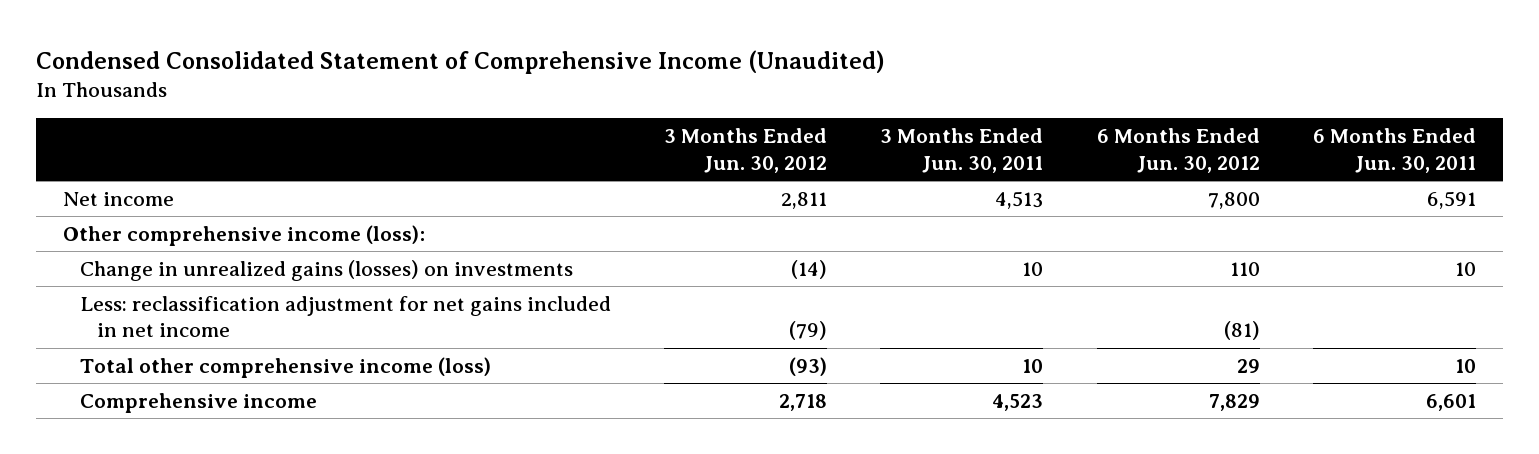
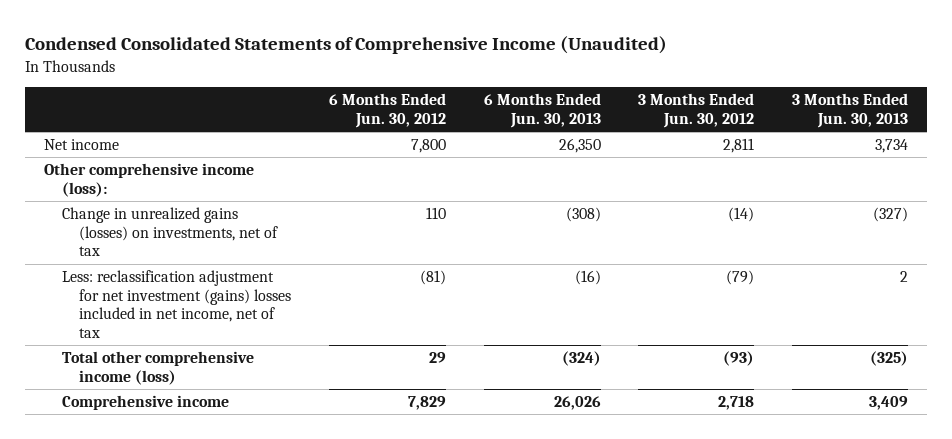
[36,49,886,74] Condensed Consolidated Statement of Comprehensive Income (Unaudited) -> [25,36,668,55] Condensed Consolidated Statements of Comprehensive Income (Unaudited)
[880,128,1044,173] 3 Months Ended Jun. 30, 2011 -> none
[1313,128,1477,173] 6 Months Ended Jun. 30, 2011 -> none
none -> [483,93,601,129] 6 Months Ended Jun. 30, 2013
none -> [792,93,909,129] 3 Months Ended Jun. 30, 2013
[79,259,573,281] Change in unrealized gains (losses) on investments -> [61,207,279,257] Change in unrealized gains (losses) on investments, net of tax
[79,295,611,338] Less: reclassification adjustment for net gains included in net income -> [61,270,292,339] Less: reclassification adjustment for net investment (gains) losses included in net income, net of tax

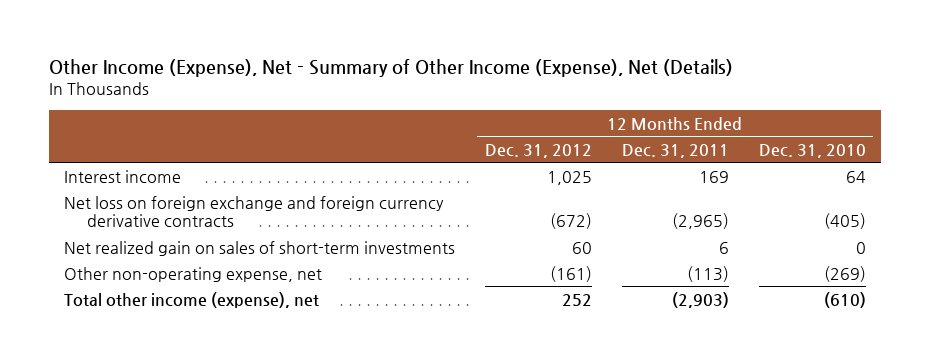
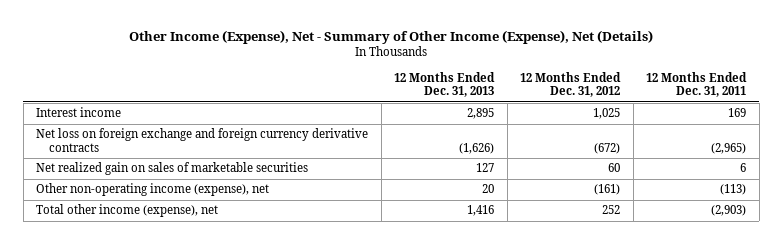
[758,143,866,158] Dec. 31, 2010 -> none
none -> [394,71,496,98] 12 Months Ended Dec. 31, 2013
[63,240,455,256] Net realized gain on sales of short-term investments -> [36,162,309,176] Net realized gain on sales of marketable securities
[63,266,322,282] Other non-operating expense, net -> [36,183,270,197] Other non-operating income (expense), net

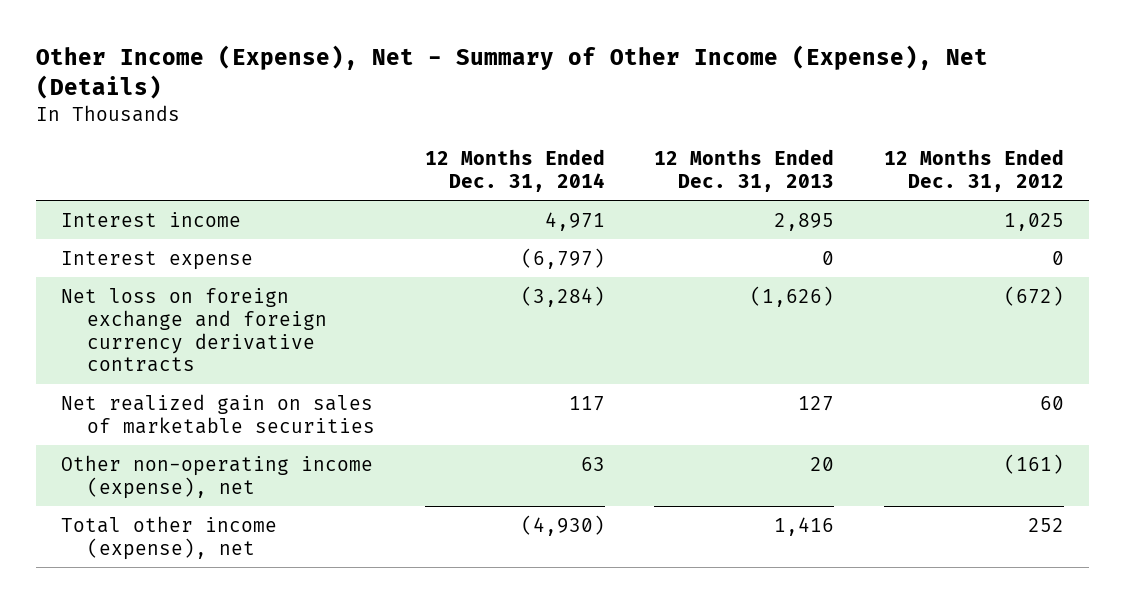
[646,71,748,98] 12 Months Ended Dec. 31, 2011 -> none
none -> [424,149,605,193] 12 Months Ended Dec. 31, 2014
none -> [60,250,253,270] Interest expense

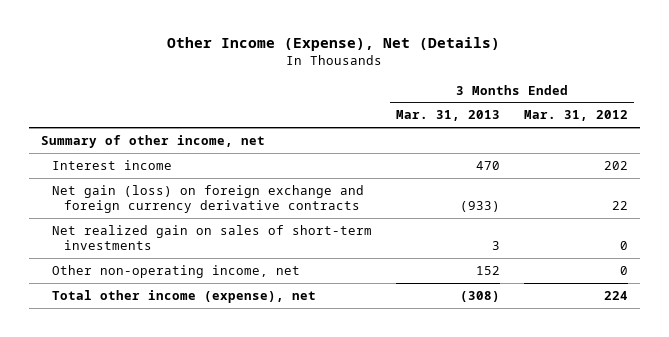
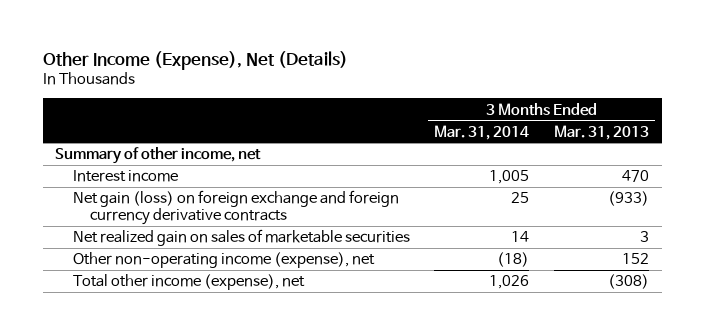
[523,110,628,122] Mar. 31, 2012 -> none
none -> [434,124,530,140] Mar. 31, 2014
[52,224,373,251] Net realized gain on sales of short-term investments -> [72,229,410,247] Net realized gain on sales of marketable securities
[52,264,301,278] Other non-operating income, net -> [72,252,375,269] Other non-operating income (expense), net

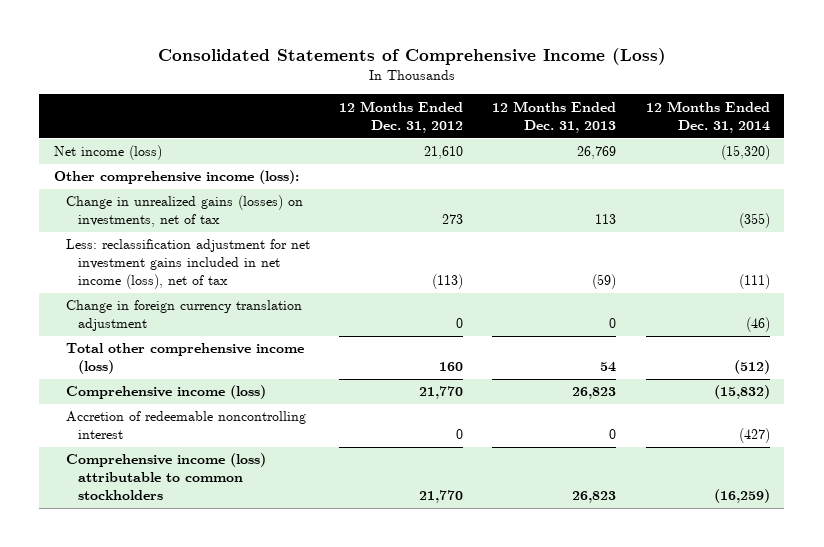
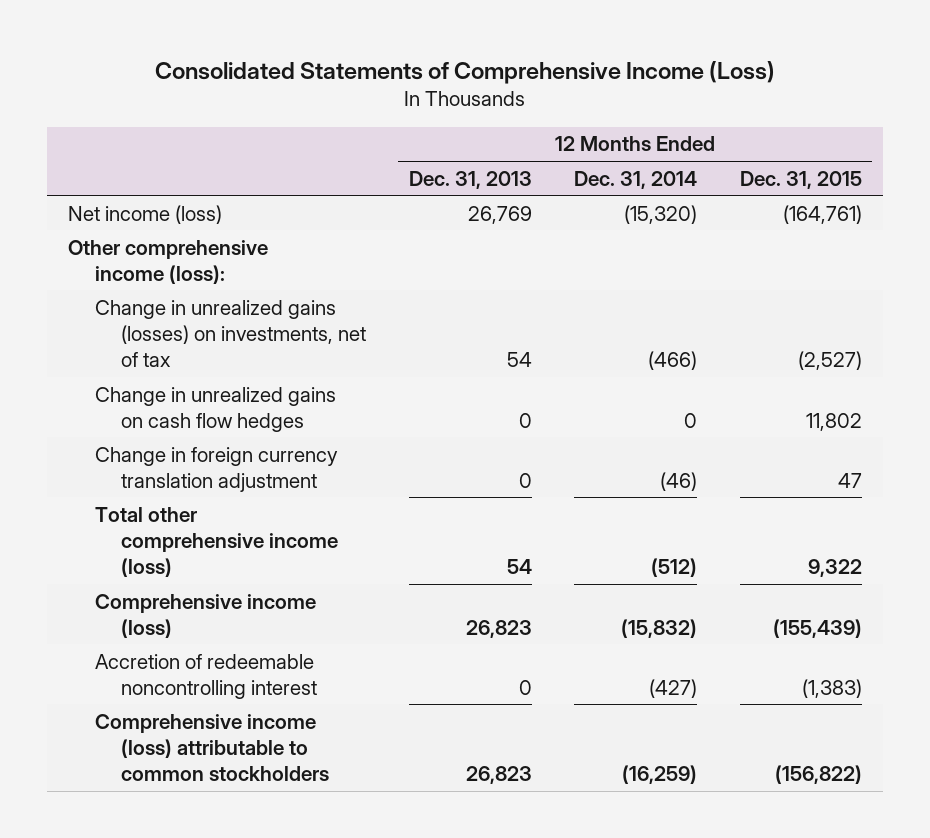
[339,100,464,133] 12 Months Ended Dec. 31, 2012 -> none
none -> [739,170,862,189] Dec. 31, 2015
[65,239,310,290] Less: reclassification adjustment for net investment gains included in net income (loss), net of tax -> none
[595,214,617,225] 113 -> [506,352,532,368] 54
[738,213,770,229] (355) -> [648,351,698,371] (466)
none -> [94,386,336,432] Change in unrealized gains on cash flow hedges

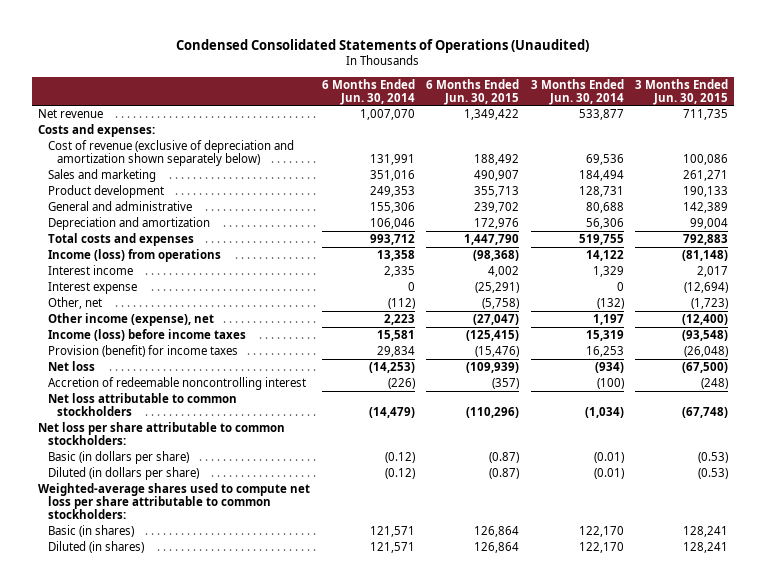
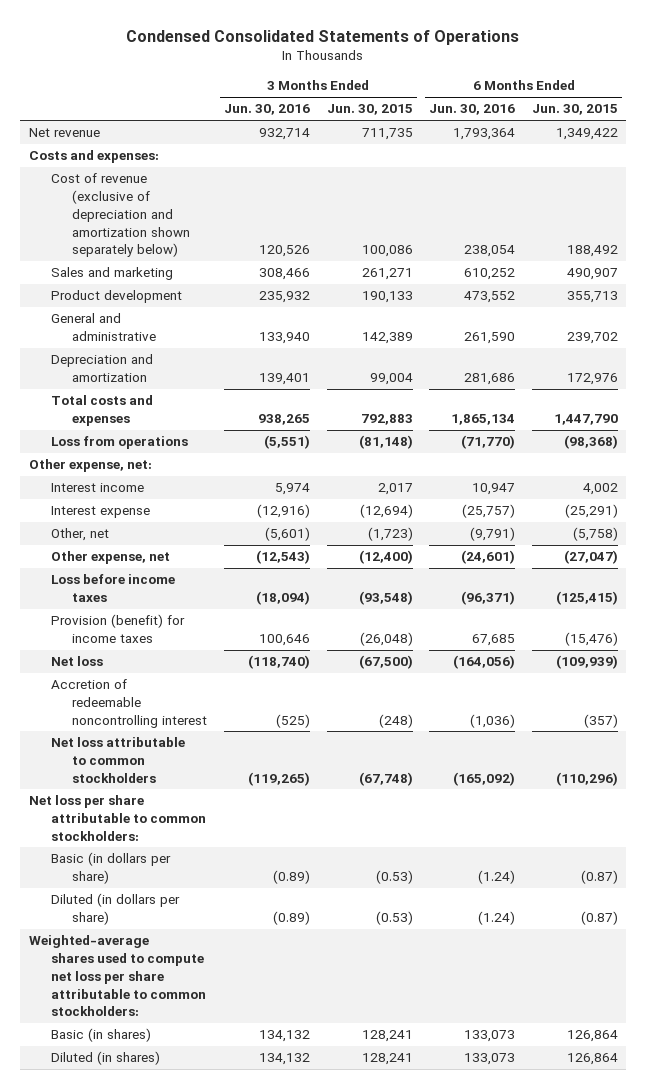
[176,38,590,53] Condensed Consolidated Statements of Operations (Unaudited) -> [126,29,520,45] Condensed Consolidated Statements of Operations
[321,78,415,105] 6 Months Ended Jun. 30, 2014 -> none
[530,78,624,105] 3 Months Ended Jun. 30, 2014 -> none
none -> [223,104,310,116] Jun. 30, 2016
none -> [429,104,516,116] Jun. 30, 2016
[47,249,221,263] Income (loss) from operations -> [50,436,188,450] Loss from operations
none -> [28,459,152,473] Other expense, net:
[47,313,214,327] Other income (expense), net -> [50,551,170,565] Other expense, net
[47,329,246,342] Income (loss) before income taxes -> [50,574,175,603] Loss before income taxes

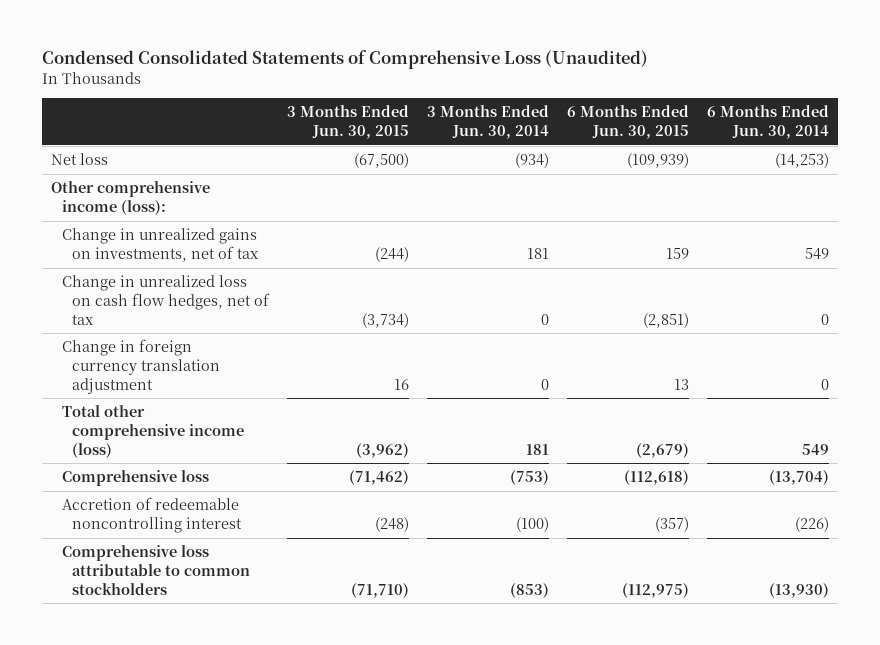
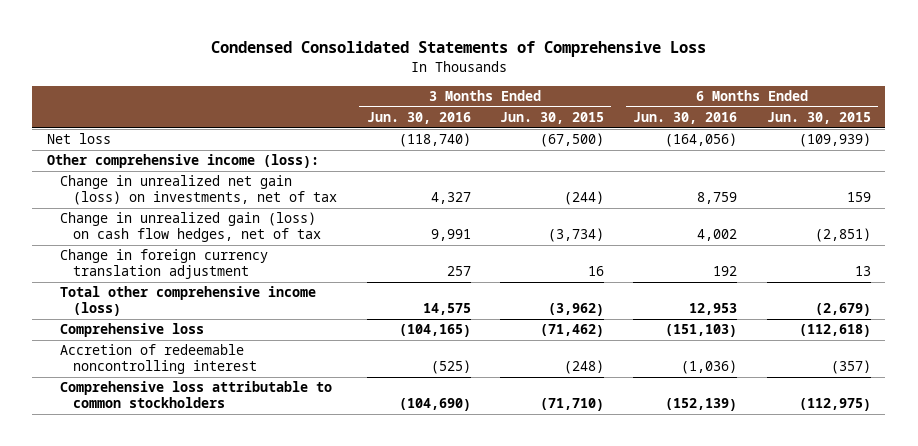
[41,50,648,70] Condensed Consolidated Statements of Comprehensive Loss (Unaudited) -> [210,41,706,58] Condensed Consolidated Statements of Comprehensive Loss
[427,105,550,140] 3 Months Ended Jun. 30, 2014 -> none
[707,105,830,140] 6 Months Ended Jun. 30, 2014 -> none
none -> [366,111,471,124] Jun. 30, 2016
none -> [633,111,738,124] Jun. 30, 2016
[61,228,260,262] Change in unrealized gains on investments, net of tax -> [59,175,338,206] Change in unrealized net gain (loss) on investments, net of tax
[61,275,271,325] Change in unrealized loss on cash flow hedges, net of tax -> [59,212,322,243] Change in unrealized gain (loss) on cash flow hedges, net of tax

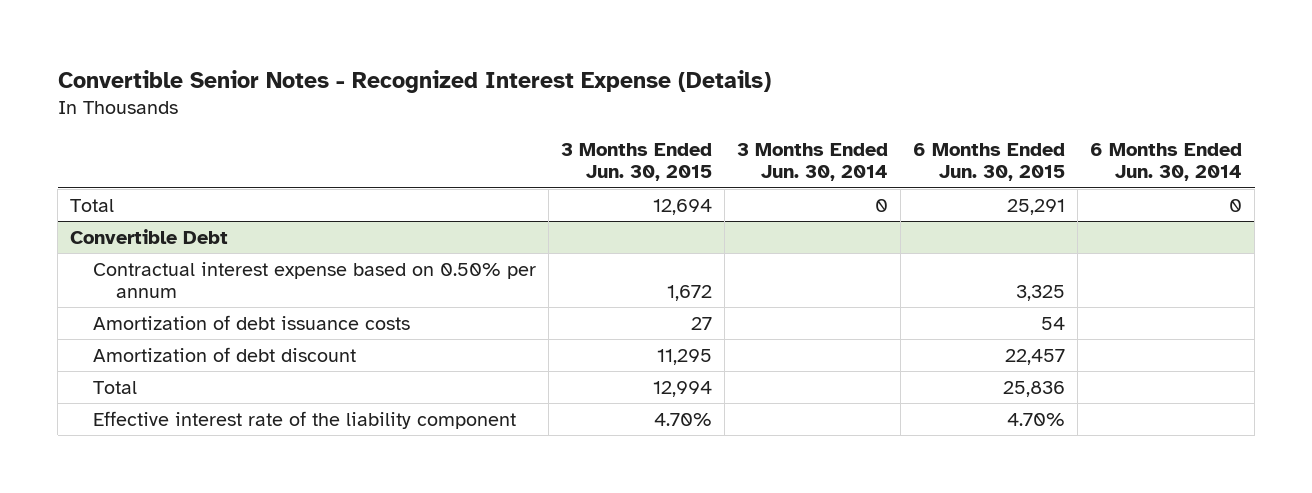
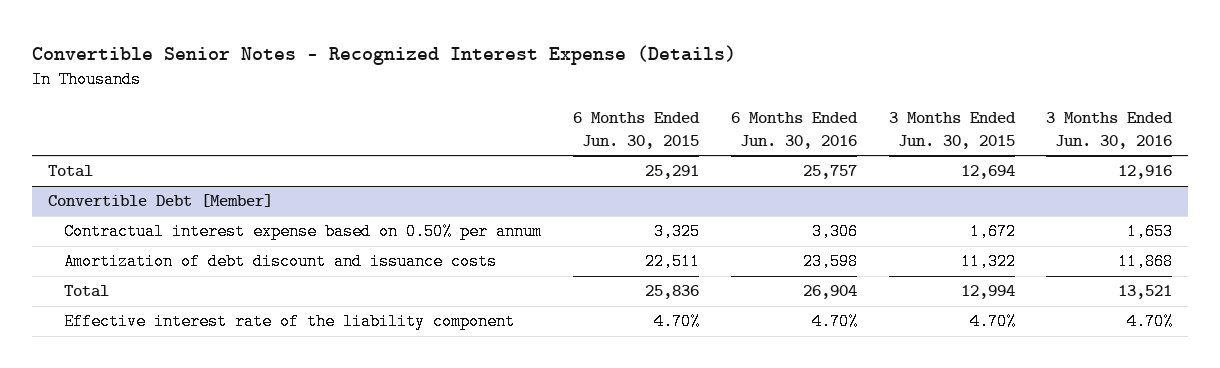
[737,142,889,182] 3 Months Ended Jun. 30, 2014 -> none
[1090,142,1243,182] 6 Months Ended Jun. 30, 2014 -> none
none -> [730,111,858,149] 6 Months Ended Jun. 30, 2016
none -> [1046,111,1174,149] 3 Months Ended Jun. 30, 2016
[70,228,229,244] Convertible Debt -> [47,194,273,208] Convertible Debt [Member]
[93,314,411,330] Amortization of debt issuance costs -> none
[93,346,357,362] Amortization of debt discount -> [64,253,498,271] Amortization of debt discount and issuance costs
[657,348,713,365] 11,295 -> [960,253,1016,271] 11,322
[1005,348,1066,365] 22,457 -> [645,253,701,271] 22,511

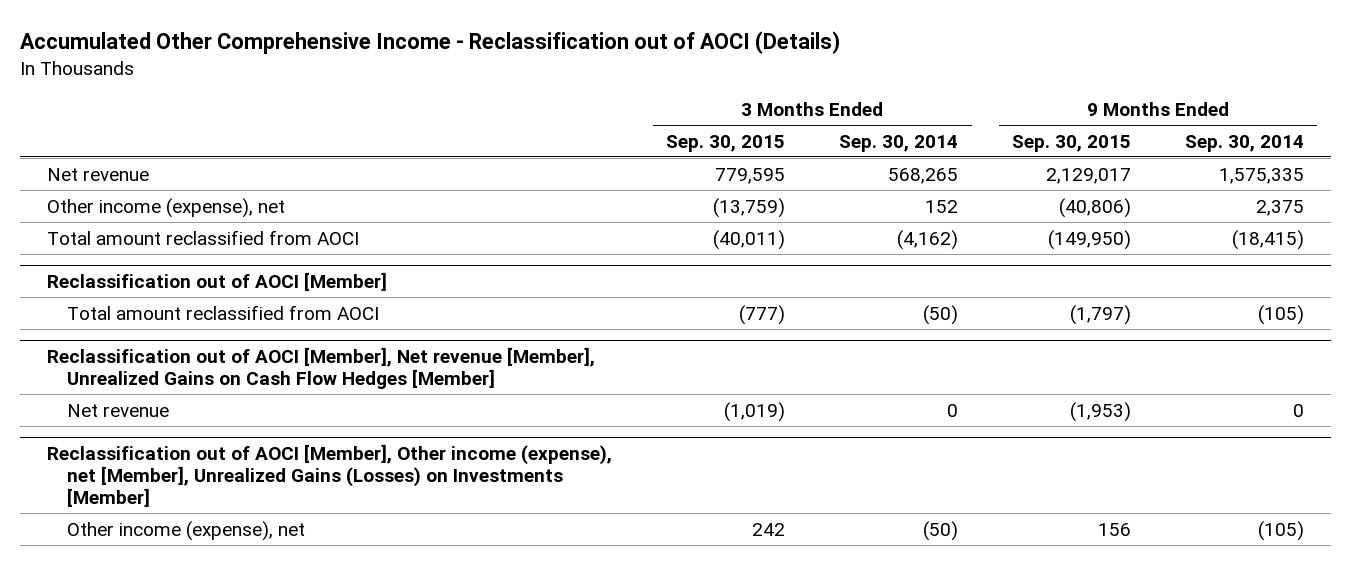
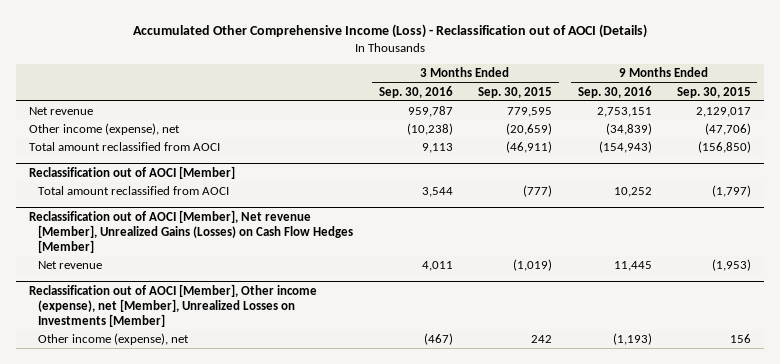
[20,31,841,55] Accumulated Other Comprehensive Income - Reclassification out of AOCI (Details) -> [132,24,647,39] Accumulated Other Comprehensive Income (Loss) - Reclassification out of AOCI (Details)
[839,134,959,152] Sep. 30, 2014 -> none
[1185,134,1305,152] Sep. 30, 2014 -> none
none -> [378,85,453,98] Sep. 30, 2016
none -> [577,85,652,98] Sep. 30, 2016
[713,197,786,218] (13,759) -> [506,123,553,136] (20,659)
[1059,197,1132,218] (40,806) -> [704,123,751,136] (47,706)
[713,229,786,250] (40,011) -> [506,141,553,154] (46,911)
[1048,229,1132,250] (149,950) -> [697,141,751,154] (156,850)
[47,346,596,389] Reclassification out of AOCI [Member], Net revenue [Member], Unrealized Gains on Cash Flow Hedges [Member] -> [28,209,354,253] Reclassification out of AOCI [Member], Net revenue [Member], Unrealized Gains (Losses) on Cash Flow Hedges [Member]
[47,443,613,507] Reclassification out of AOCI [Member], Other income (expense), net [Member], Unrealized Gains (Losses) on Investments [Member] -> [28,283,317,327] Reclassification out of AOCI [Member], Other income (expense), net [Member], Unrealized Losses on Investments [Member]

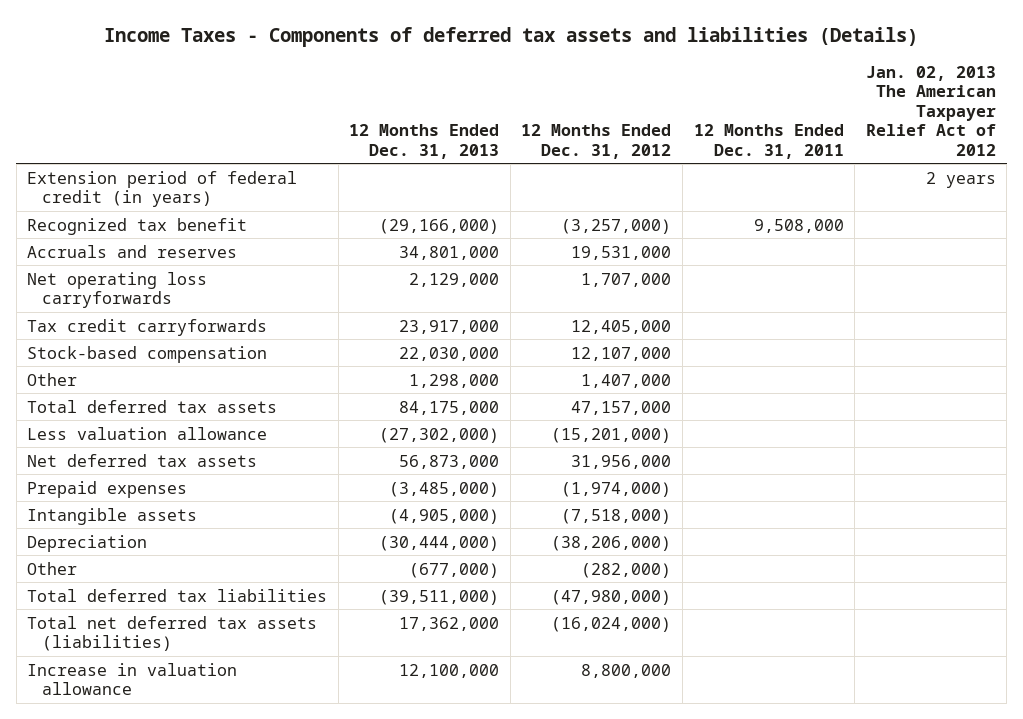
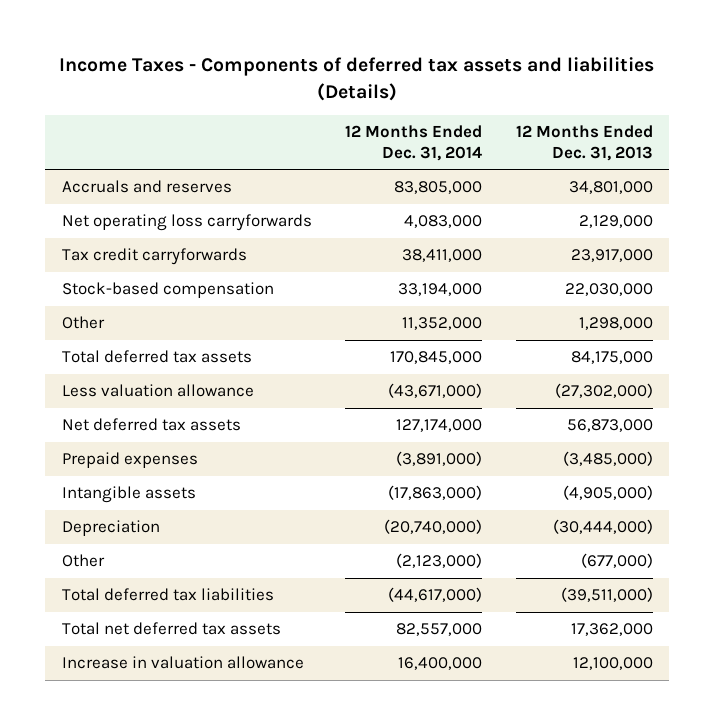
[521,124,672,159] 12 Months Ended Dec. 31, 2012 -> none
[693,124,844,159] 12 Months Ended Dec. 31, 2011 -> none
[865,65,996,156] Jan. 02, 2013 The American Taxpayer Relief Act of 2012 -> none
none -> [345,125,483,161] 12 Months Ended Dec. 31, 2014
[27,170,298,208] Extension period of federal credit (in years) -> none
[27,217,248,235] Recognized tax benefit -> none
[27,615,318,652] Total net deferred tax assets (liabilities) -> [61,622,281,636] Total net deferred tax assets

